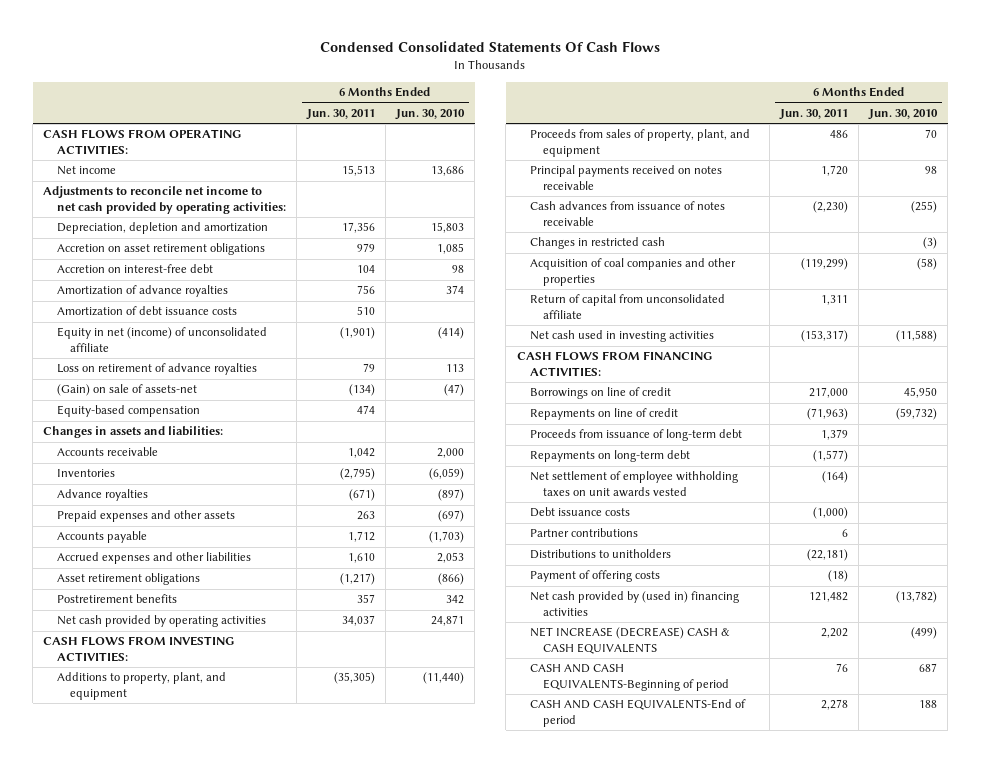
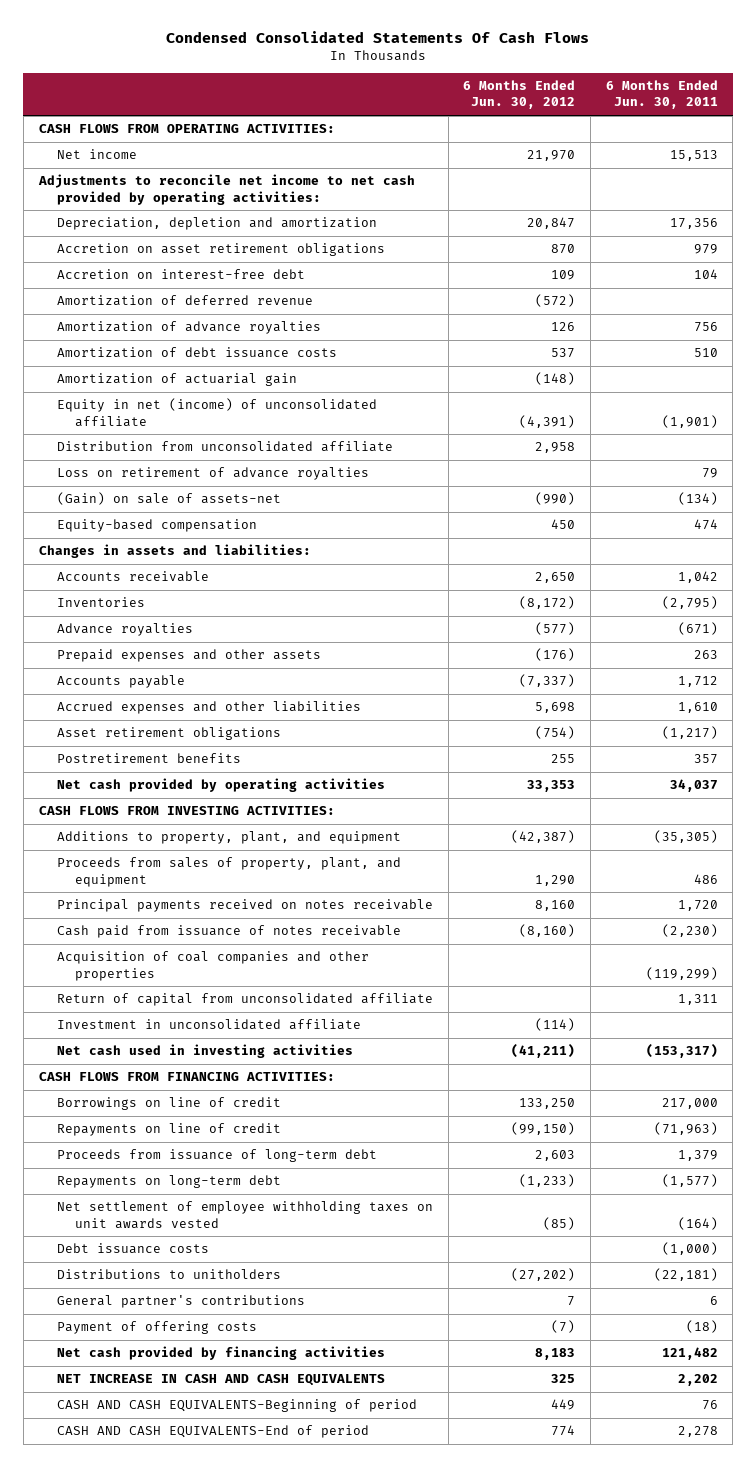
[394,108,465,120] Jun. 30, 2010 -> none
none -> [463,80,576,110] 6 Months Ended Jun. 30, 2012
none -> [56,295,313,307] Amortization of deferred revenue
none -> [56,373,297,387] Amortization of actuarial gain
none -> [56,441,393,453] Distribution from unconsolidated affiliate
[529,237,665,250] Changes in restricted cash -> none
[529,201,725,226] Cash advances from issuance of notes receivable -> [56,925,401,939] Cash paid from issuance of notes receivable
none -> [56,1019,361,1031] Investment in unconsolidated affiliate
[529,528,638,538] Partner contributions -> none
none -> [56,1295,305,1309] General partner's contributions
[529,591,739,616] Net cash provided by (used in) financing activities -> [56,1346,385,1361] Net cash provided by financing activities
[529,627,730,654] NET INCREASE (DECREASE) CASH & CASH EQUIVALENTS -> [56,1374,385,1387] NET INCREASE IN CASH AND CASH EQUIVALENTS

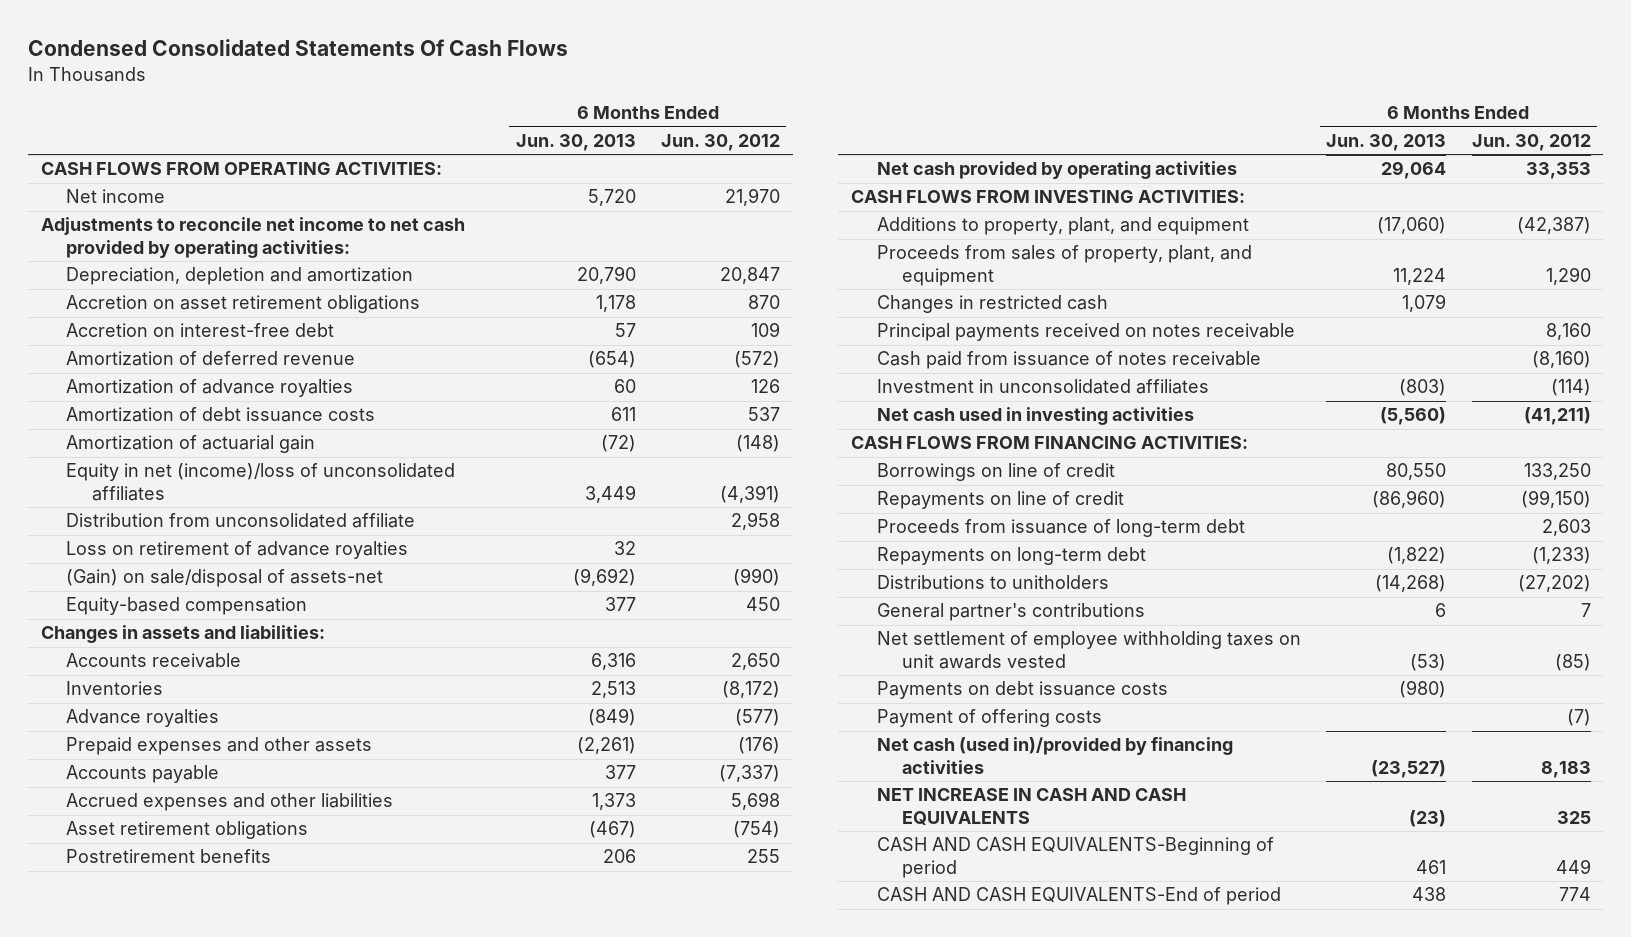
[605,80,718,110] 6 Months Ended Jun. 30, 2011 -> none
none -> [515,133,636,151] Jun. 30, 2013
[56,398,377,427] Equity in net (income) of unconsolidated affiliate -> [66,463,456,502] Equity in net (income)/loss of unconsolidated affiliates
[56,492,281,506] (Gain) on sale of assets-net -> [66,569,384,588] (Gain) on sale/disposal of assets-net
none -> [876,295,1108,314] Changes in restricted cash
[56,951,369,981] Acquisition of coal companies and other properties -> none
[56,993,433,1007] Return of capital from unconsolidated affiliate -> none
[56,1019,361,1031] Investment in unconsolidated affiliate -> [876,379,1209,395] Investment in unconsolidated affiliates
[56,1243,209,1255] Debt issuance costs -> none
[56,1201,433,1229] Net settlement of employee withholding taxes on unit awards vested -> [876,631,1301,670] Net settlement of employee withholding taxes on unit awards vested
none -> [876,681,1168,700] Payments on debt issuance costs
[56,1346,385,1361] Net cash provided by financing activities -> [876,737,1233,775] Net cash (used in)/provided by financing activities

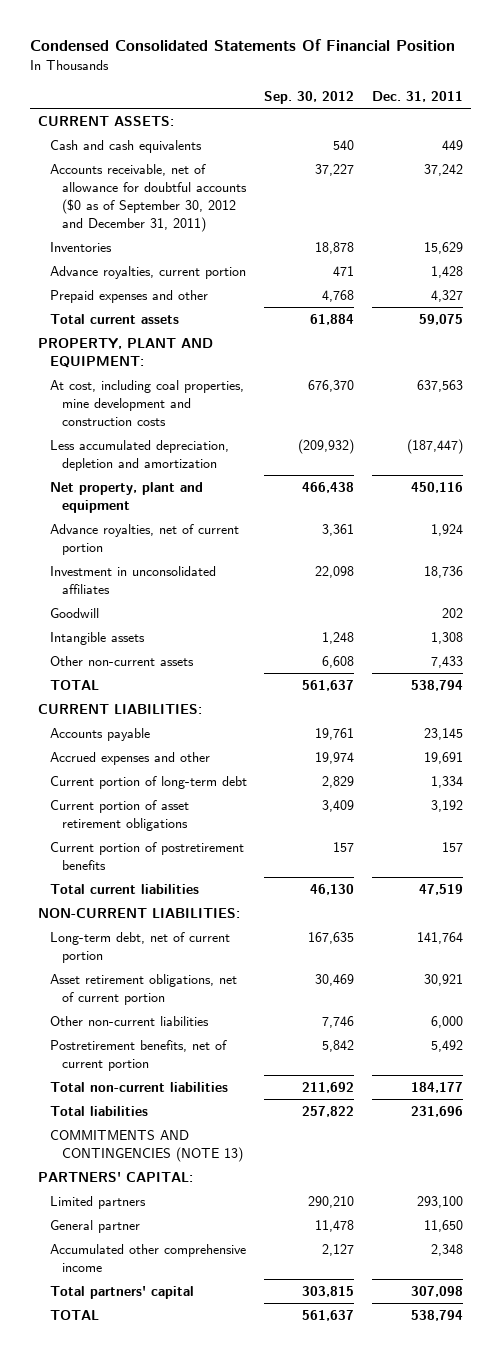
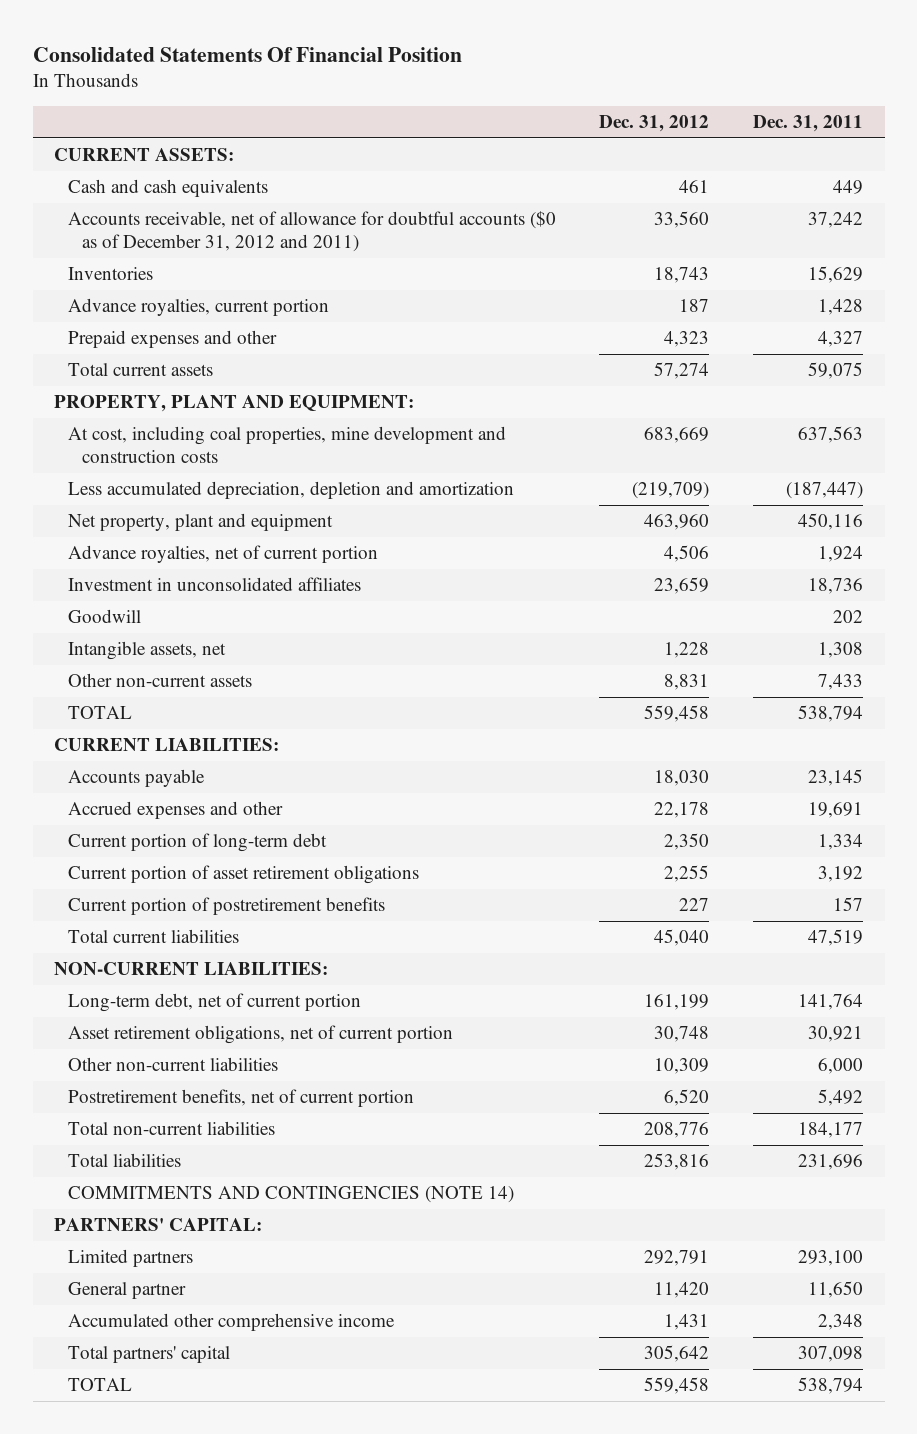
[29,39,455,52] Condensed Consolidated Statements Of Financial Position -> [32,46,462,62] Consolidated Statements Of Financial Position
[264,91,355,105] Sep. 30, 2012 -> none
none -> [599,115,710,133] Dec. 31, 2012
[50,163,248,232] Accounts receivable, net of allowance for doubtful accounts ($0 as of September 30, 2012 and December 31, 2011) -> [68,211,557,253] Accounts receivable, net of allowance for doubtful accounts ($0 as of December 31, 2012 and 2011)
[50,631,146,645] Intangible assets -> [68,641,227,661] Intangible assets, net
[50,1129,244,1162] COMMITMENTS AND CONTINGENCIES (NOTE 13) -> [68,1186,515,1204] COMMITMENTS AND CONTINGENCIES (NOTE 14)

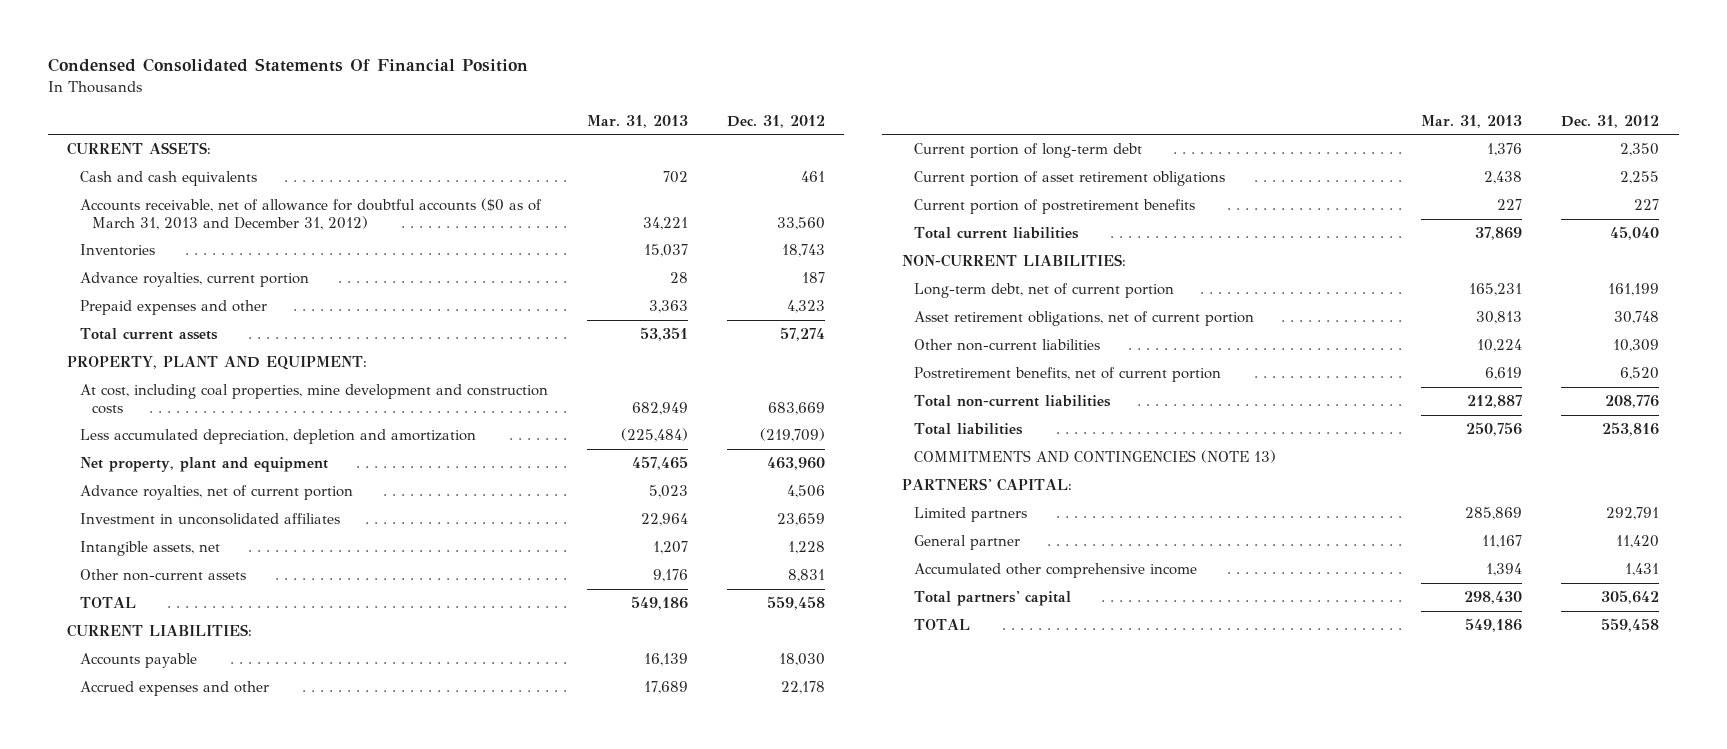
[32,46,462,62] Consolidated Statements Of Financial Position -> [47,58,528,73] Condensed Consolidated Statements Of Financial Position
[752,115,863,133] Dec. 31, 2011 -> none
none -> [586,114,688,128] Mar. 31, 2013
[68,211,557,253] Accounts receivable, net of allowance for doubtful accounts ($0 as of December 31, 2012 and 2011) -> [79,198,542,230] Accounts receivable, net of allowance for doubtful accounts ($0 as of March 31, 2013 and December 31, 2012)
[68,609,142,624] Goodwill -> none
[68,1186,515,1204] COMMITMENTS AND CONTINGENCIES (NOTE 14) -> [914,450,1277,464] COMMITMENTS AND CONTINGENCIES (NOTE 13)

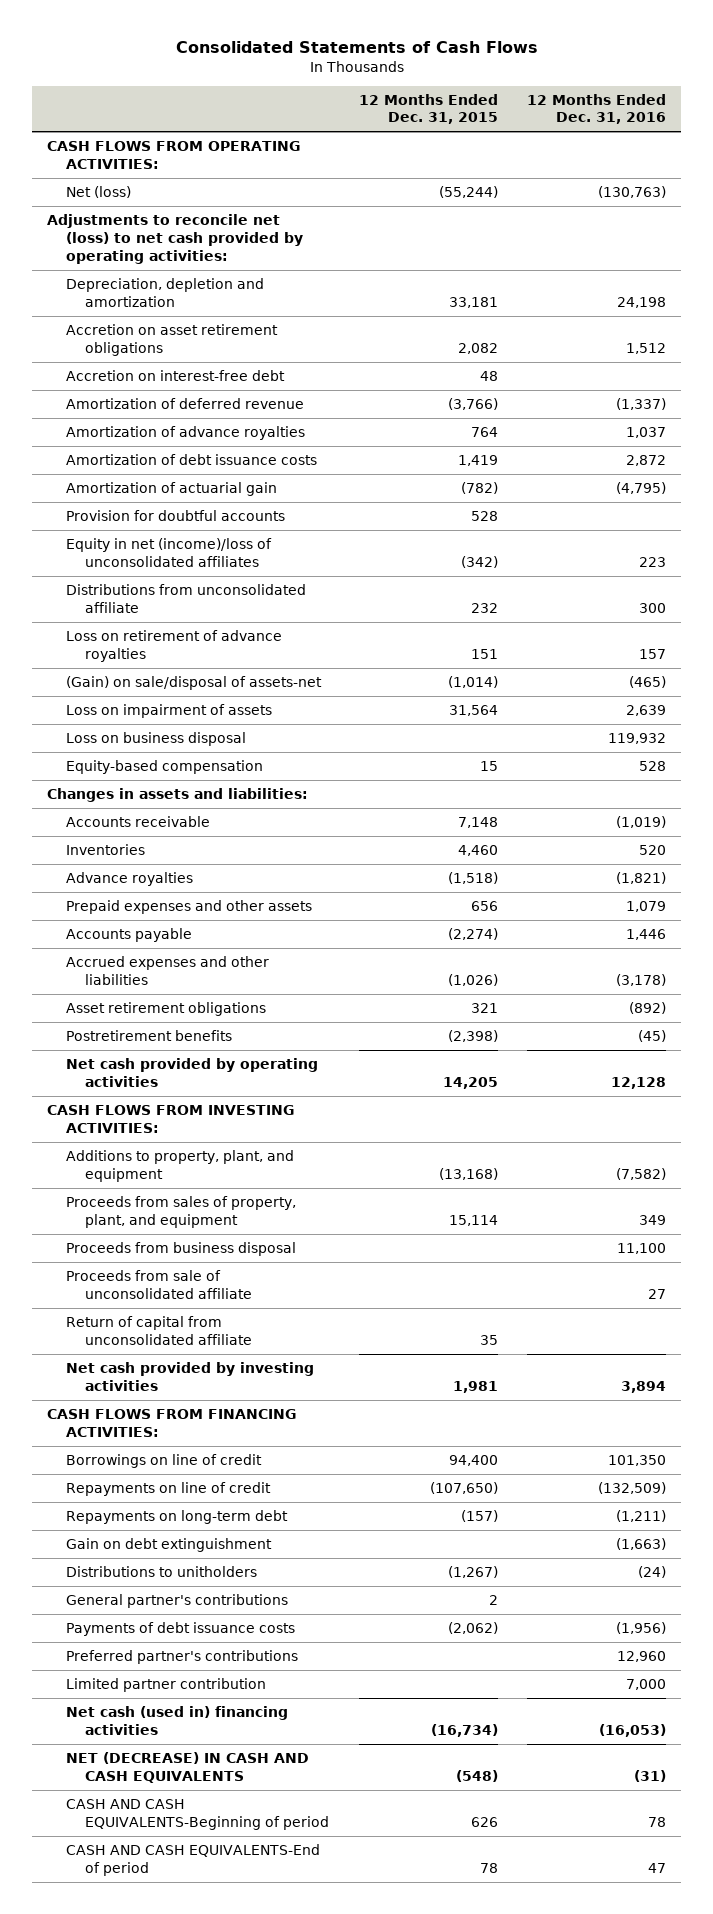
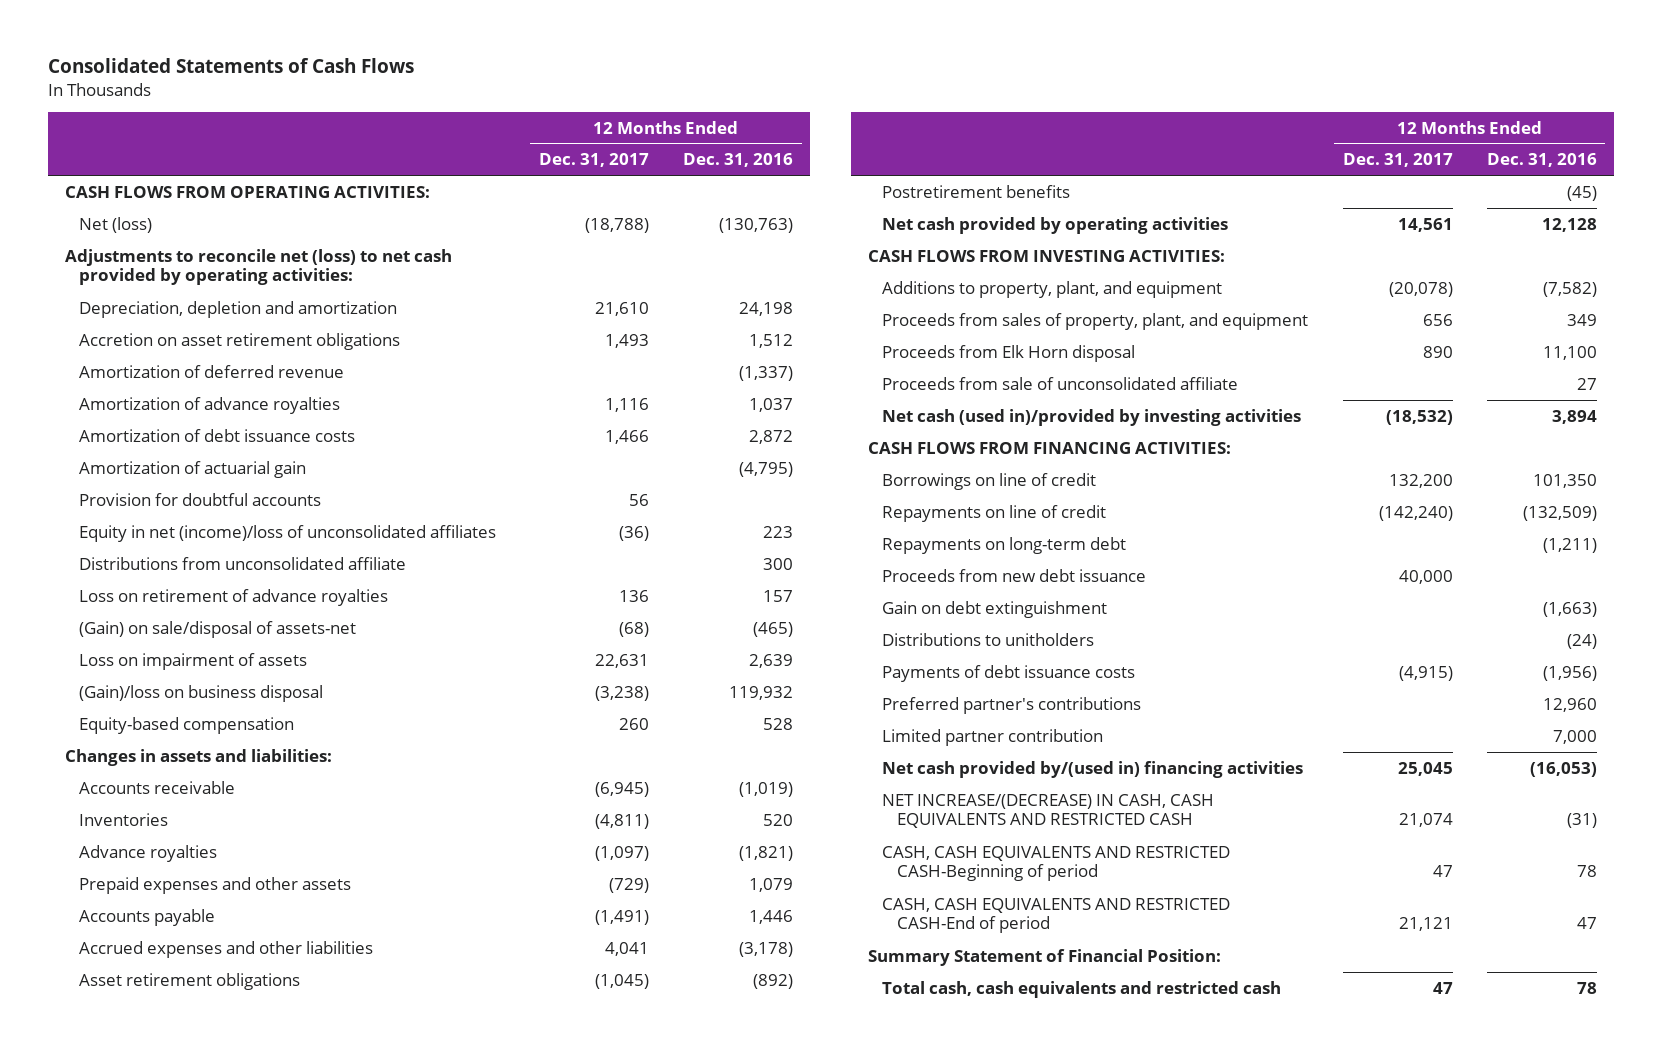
[358,93,498,125] 12 Months Ended Dec. 31, 2015 -> none
none -> [539,153,650,168] Dec. 31, 2017
[65,370,285,382] Accretion on interest-free debt -> none
[65,732,246,747] Loss on business disposal -> [78,684,323,702] (Gain)/loss on business disposal
[65,1242,296,1257] Proceeds from business disposal -> [882,344,1136,362] Proceeds from Elk Horn disposal
[65,1316,253,1345] Return of capital from unconsolidated affiliate -> none
[65,1362,314,1391] Net cash provided by investing activities -> [882,408,1302,426] Net cash (used in)/provided by investing activities
none -> [882,568,1147,582] Proceeds from new debt issuance
[65,1594,288,1609] General partner's contributions -> none
[65,1706,288,1735] Net cash (used in) financing activities -> [882,760,1304,778] Net cash provided by/(used in) financing activities
[65,1752,309,1783] NET (DECREASE) IN CASH AND CASH EQUIVALENTS -> [882,793,1215,829] NET INCREASE/(DECREASE) IN CASH, CASH EQUIVALENTS AND RESTRICTED CASH
[65,1799,330,1830] CASH AND CASH EQUIVALENTS-Beginning of period -> [882,845,1231,882] CASH, CASH EQUIVALENTS AND RESTRICTED CASH-Beginning of period
[65,1844,320,1876] CASH AND CASH EQUIVALENTS-End of period -> [882,897,1231,934] CASH, CASH EQUIVALENTS AND RESTRICTED CASH-End of period
none -> [868,948,1222,966] Summary Statement of Financial Position:
none -> [882,980,1282,998] Total cash, cash equivalents and restricted cash

